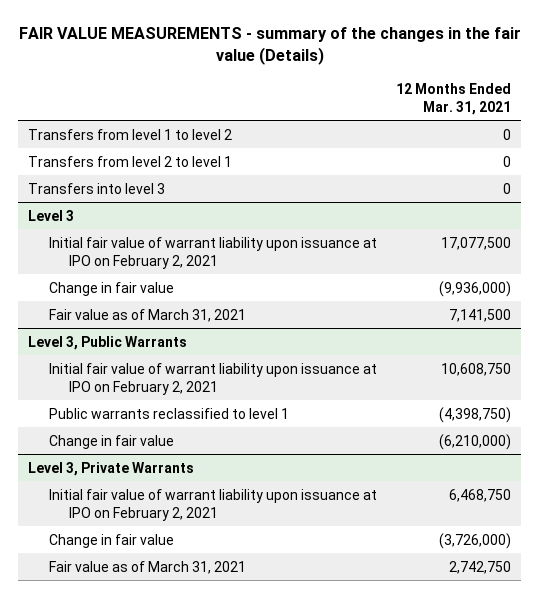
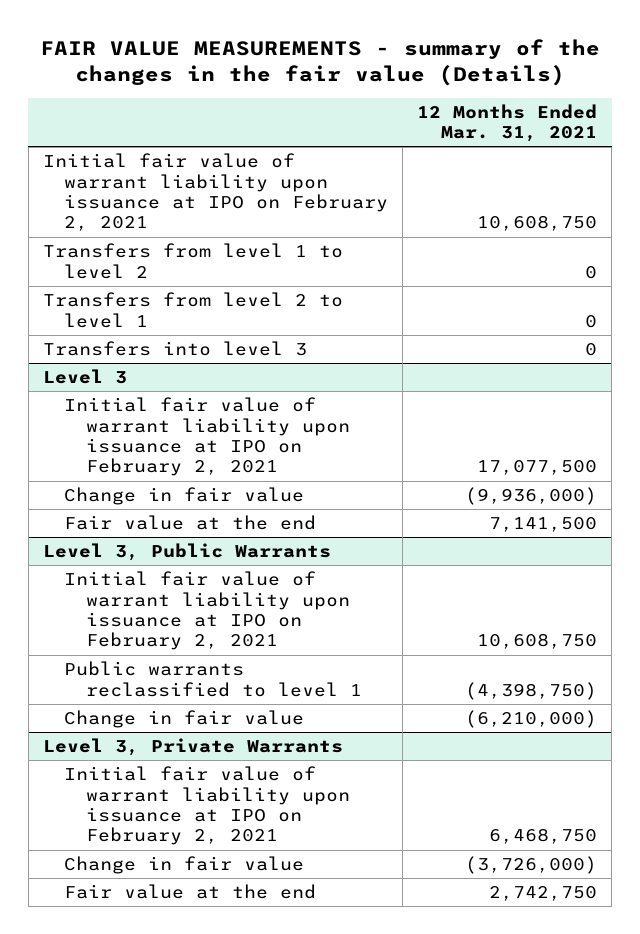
none -> [42,153,389,232] Initial fair value of warrant liability upon issuance at IPO on February 2, 2021
[48,308,246,322] Fair value as of March 31, 2021 -> [64,515,317,531] Fair value at the end
[48,560,246,574] Fair value as of March 31, 2021 -> [64,884,317,900] Fair value at the end

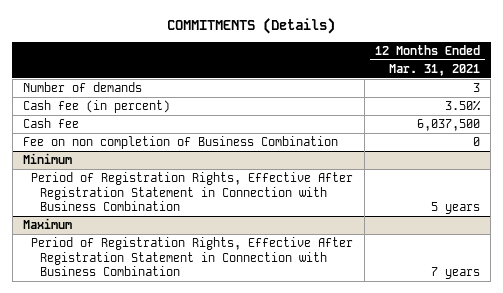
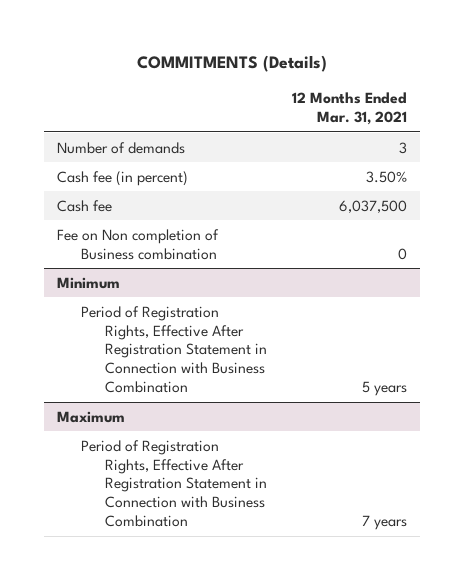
[22,135,338,149] Fee on non completion of Business Combination -> [56,228,219,260] Fee on Non completion of Business combination

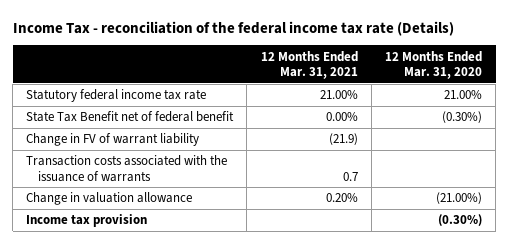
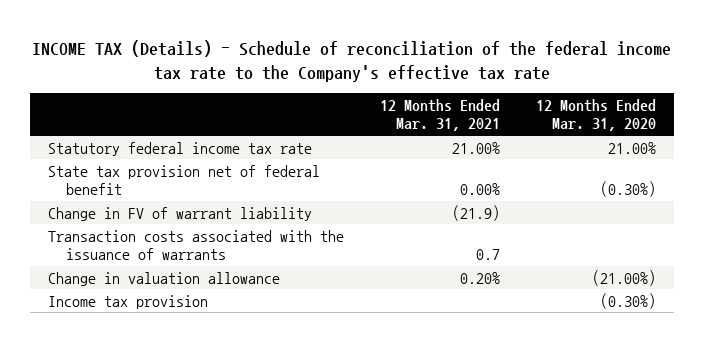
[12,20,454,36] Income Tax - reconciliation of the federal income tax rate (Details) -> [32,39,672,82] INCOME TAX (Details) - Schedule of reconciliation of the federal income tax rate to the Company's effective tax rate
[26,111,235,123] State Tax Benefit net of federal benefit -> [48,164,321,196] State tax provision net of federal benefit

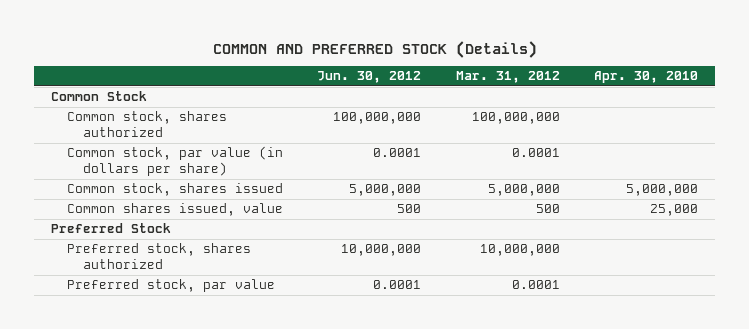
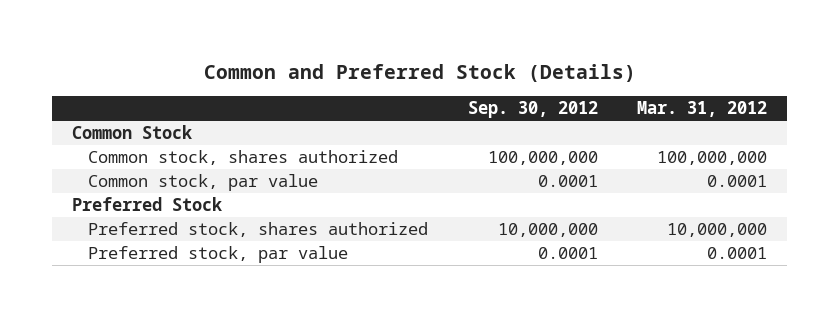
[212,40,537,58] COMMON AND PREFERRED STOCK (Details) -> [203,63,636,82] Common and Preferred Stock (Details)
[317,71,422,84] Jun. 30, 2012 -> none
[594,71,699,84] Apr. 30, 2010 -> none
none -> [467,101,598,119] Sep. 30, 2012
[67,183,284,197] Common stock, shares issued -> none
[67,203,284,217] Common shares issued, value -> none
[67,146,284,177] Common stock, par value (in dollars per share) -> [88,174,319,192] Common stock, par value

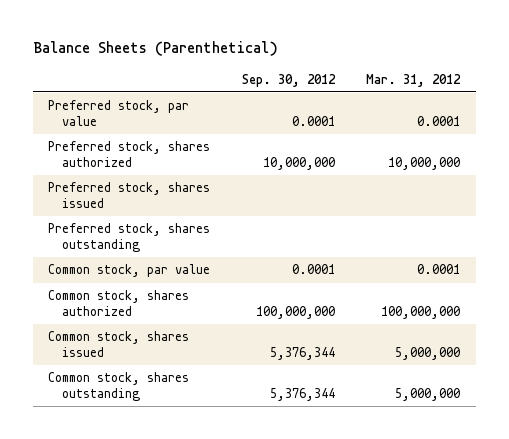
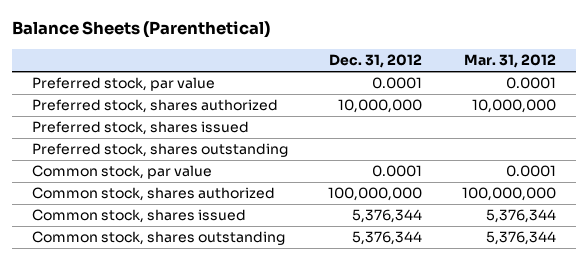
[241,73,336,87] Sep. 30, 2012 -> none
none -> [328,54,422,69] Dec. 31, 2012
[395,347,461,361] 5,000,000 -> [485,209,556,224] 5,376,344
[395,388,461,402] 5,000,000 -> [485,231,556,246] 5,376,344

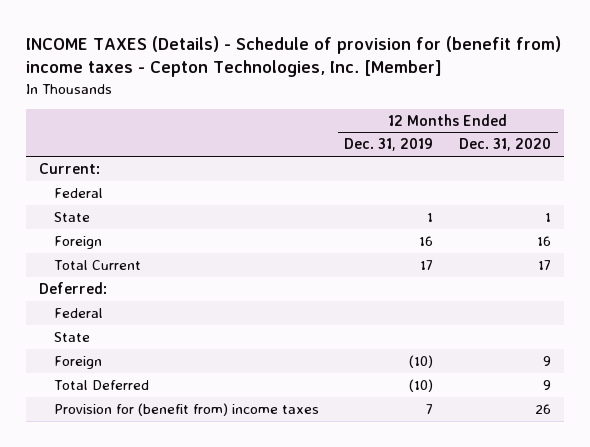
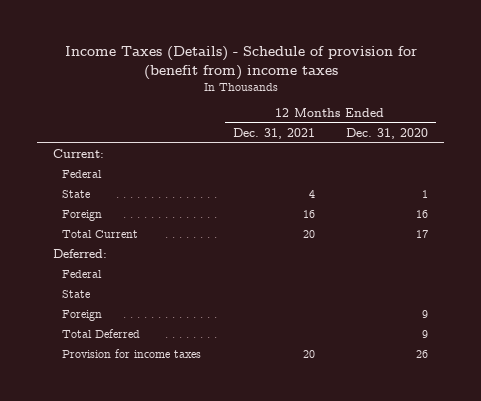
[25,35,561,78] INCOME TAXES (Details) - Schedule of provision for (benefit from) income taxes - Cepton Technologies, Inc. [Member] -> [64,45,417,80] Income Taxes (Details) - Schedule of provision for (benefit from) income taxes
[344,138,434,152] Dec. 31, 2019 -> none
none -> [232,127,315,139] Dec. 31, 2021
[53,402,319,416] Provision for (benefit from) income taxes -> [61,349,201,359] Provision for income taxes

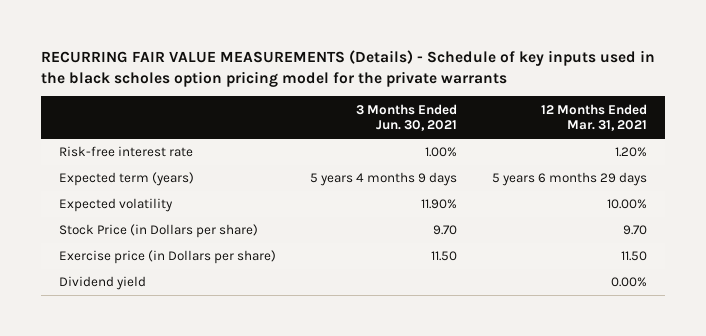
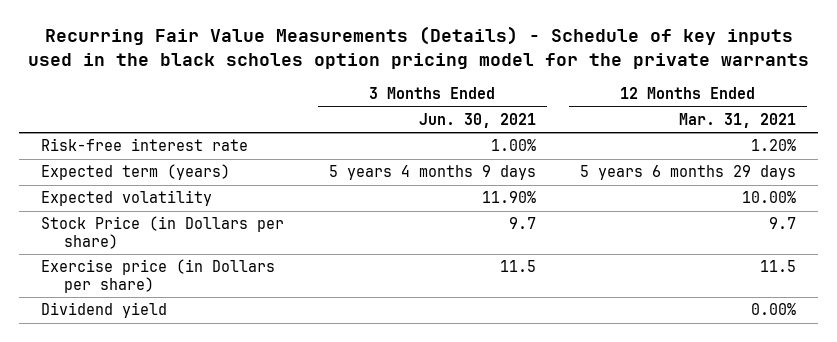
[41,49,656,87] RECURRING FAIR VALUE MEASUREMENTS (Details) - Schedule of key inputs used in the black scholes option pricing model for the private warrants -> [27,26,809,69] Recurring Fair Value Measurements (Details) - Schedule of key inputs used in the black scholes option pricing model for the private warrants
[433,225,458,236] 9.70 -> [508,217,536,230] 9.7
[623,225,648,236] 9.70 -> [769,217,797,230] 9.7
[431,251,458,262] 11.50 -> [499,260,536,273] 11.5
[621,251,648,262] 11.50 -> [760,260,797,273] 11.5

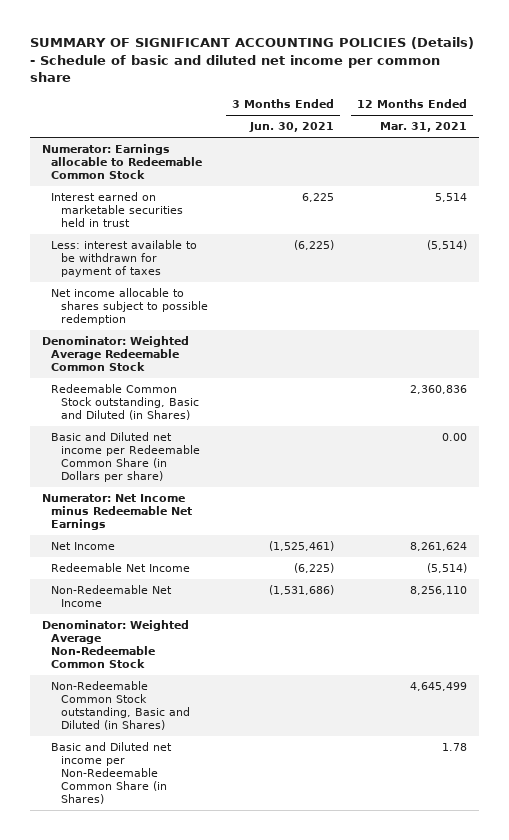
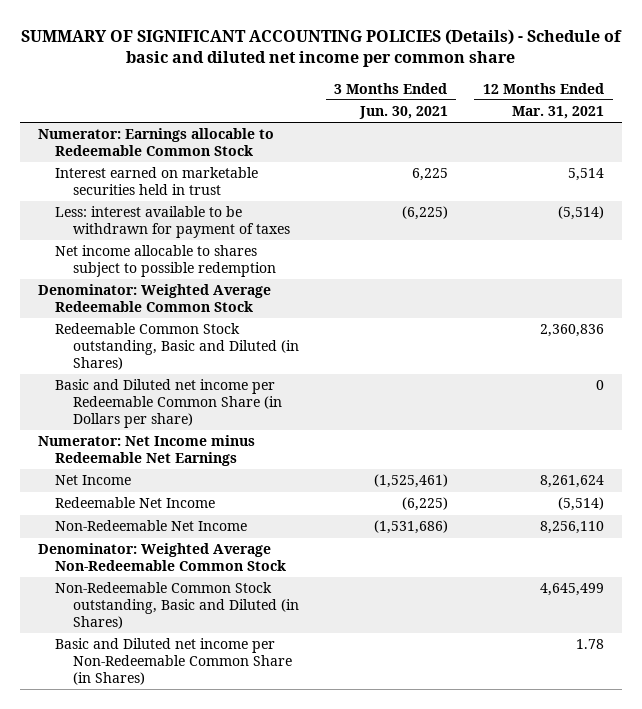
[442,433,468,442] 0.00 -> [596,380,605,391] 0

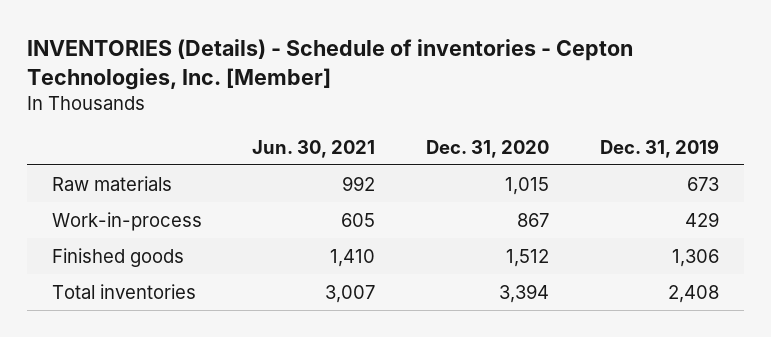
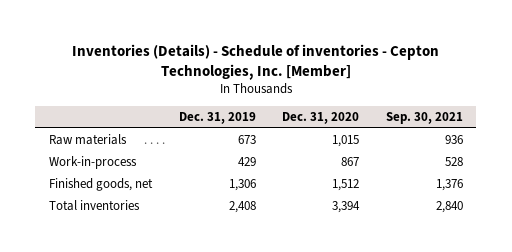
[26,38,633,90] INVENTORIES (Details) - Schedule of inventories - Cepton Technologies, Inc. [Member] -> [71,43,439,80] Inventories (Details) - Schedule of inventories - Cepton Technologies, Inc. [Member]
[252,139,376,158] Jun. 30, 2021 -> none
none -> [386,112,464,125] Sep. 30, 2021
[51,247,184,267] Finished goods -> [48,178,153,192] Finished goods, net

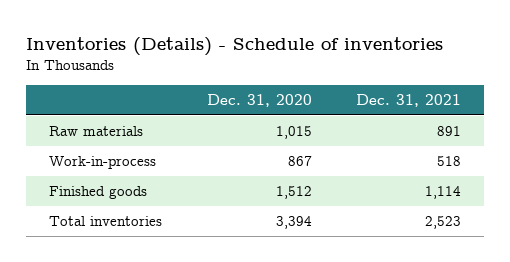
[71,43,439,80] Inventories (Details) - Schedule of inventories - Cepton Technologies, Inc. [Member] -> [26,36,444,56] Inventories (Details) - Schedule of inventories
[178,112,256,125] Dec. 31, 2019 -> none
[386,112,464,125] Sep. 30, 2021 -> none
none -> [356,94,462,108] Dec. 31, 2021
[48,178,153,192] Finished goods, net -> [48,186,147,200] Finished goods

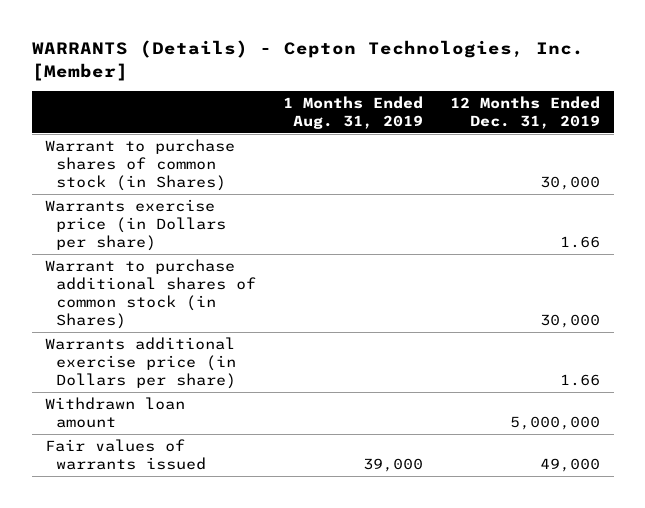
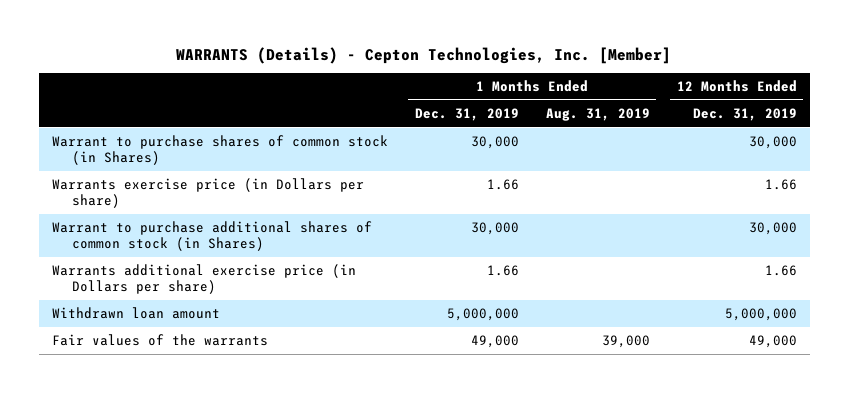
none -> [414,108,519,122] Dec. 31, 2019
[45,438,207,470] Fair values of warrants issued -> [52,334,269,347] Fair values of the warrants

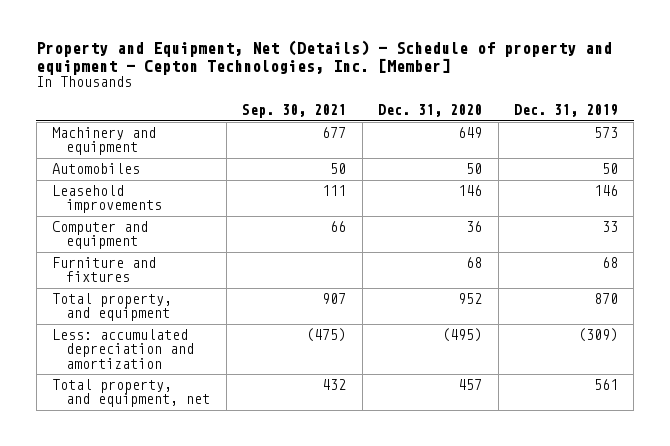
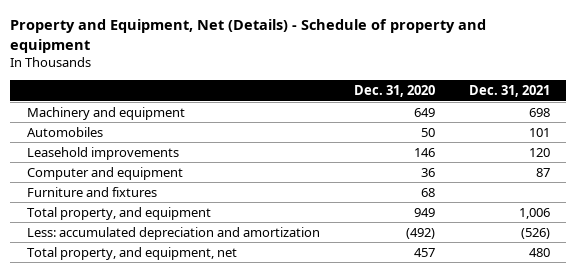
[36,39,613,75] Property and Equipment, Net (Details) - Schedule of property and equipment - Cepton Technologies, Inc. [Member] -> [10,19,487,54] Property and Equipment, Net (Details) - Schedule of property and equipment
[242,104,347,119] Sep. 30, 2021 -> none
[513,104,618,118] Dec. 31, 2019 -> none
none -> [468,85,550,98] Dec. 31, 2021
[458,293,483,305] 952 -> [413,207,435,217] 949
[442,328,483,343] (495) -> [405,227,435,239] (492)

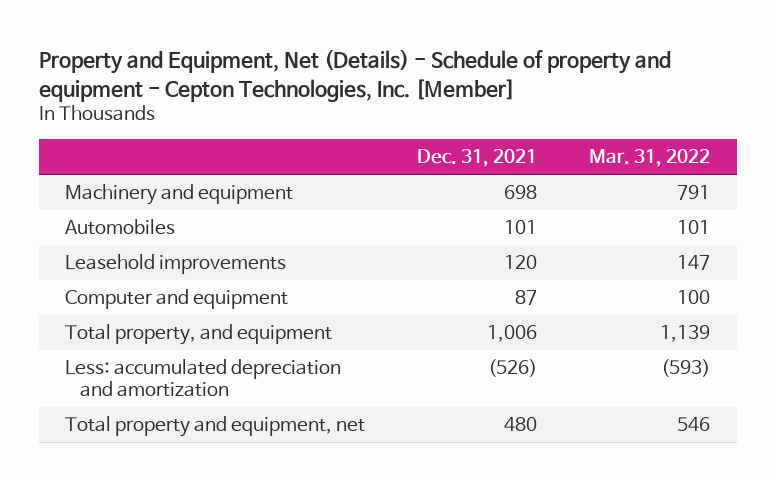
[10,19,487,54] Property and Equipment, Net (Details) - Schedule of property and equipment -> [39,49,672,102] Property and Equipment, Net (Details) - Schedule of property and equipment - Cepton Technologies, Inc. [Member]
[353,85,435,98] Dec. 31, 2020 -> none
none -> [589,149,711,168] Mar. 31, 2022
[27,186,158,197] Furniture and fixtures -> none
[27,246,238,260] Total property, and equipment, net -> [65,416,366,438] Total property and equipment, net

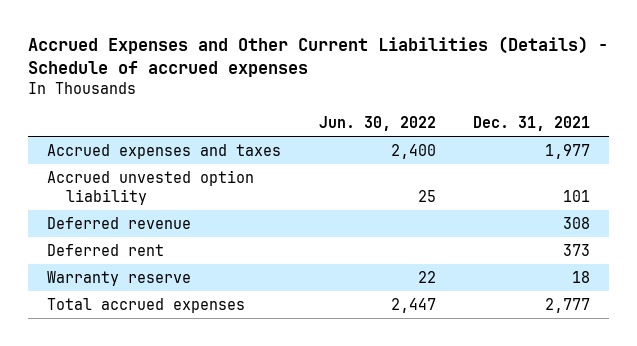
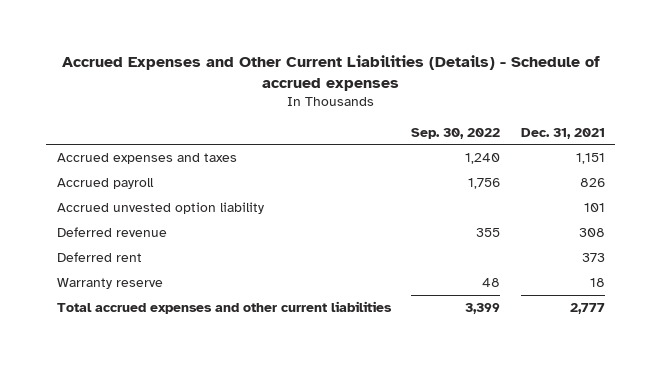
[318,115,436,131] Jun. 30, 2022 -> none
none -> [411,127,501,139] Sep. 30, 2022
[545,144,591,160] 1,977 -> [576,152,606,164] 1,151
none -> [56,177,154,189] Accrued payroll
[47,298,246,314] Total accrued expenses -> [56,300,392,314] Total accrued expenses and other current liabilities

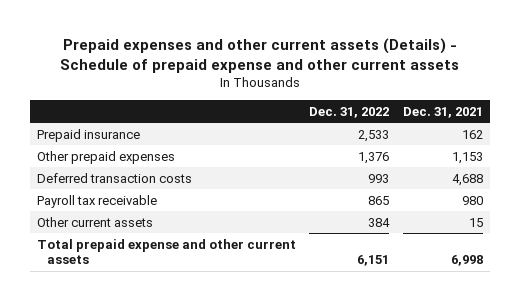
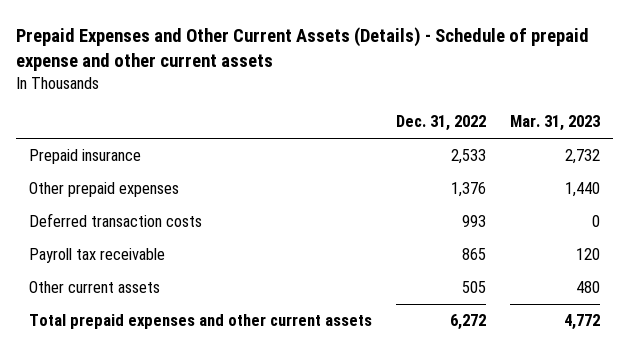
[59,37,459,73] Prepaid expenses and other current assets (Details) - Schedule of prepaid expense and other current assets -> [16,26,590,71] Prepaid Expenses and Other Current Assets (Details) - Schedule of prepaid expense and other current assets
[403,106,484,118] Dec. 31, 2021 -> none
none -> [510,115,601,132] Mar. 31, 2023
[368,217,391,227] 384 -> [462,281,487,294] 505
[36,238,296,265] Total prepaid expense and other current assets -> [28,314,372,330] Total prepaid expenses and other current assets
[357,255,390,267] 6,151 -> [450,314,487,331] 6,272

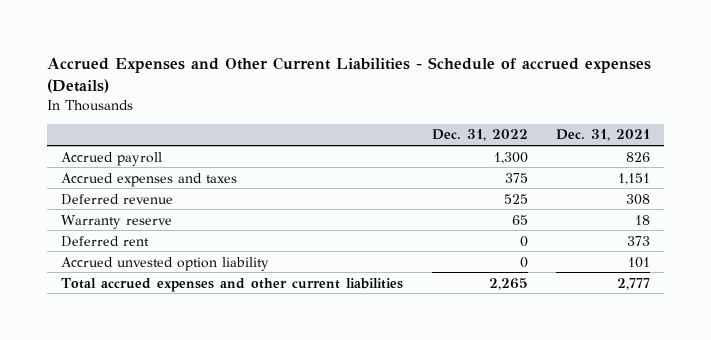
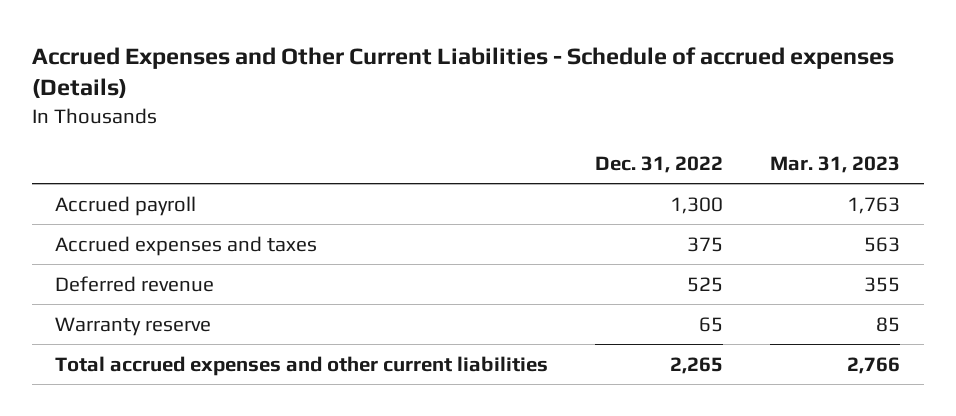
[555,129,650,142] Dec. 31, 2021 -> none
none -> [770,156,901,174] Mar. 31, 2023
[61,235,150,247] Deferred rent -> none
[61,256,270,271] Accrued unvested option liability -> none

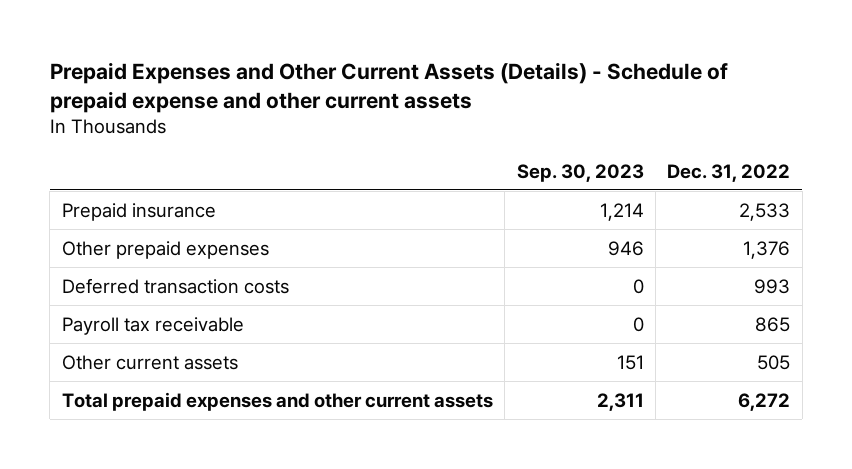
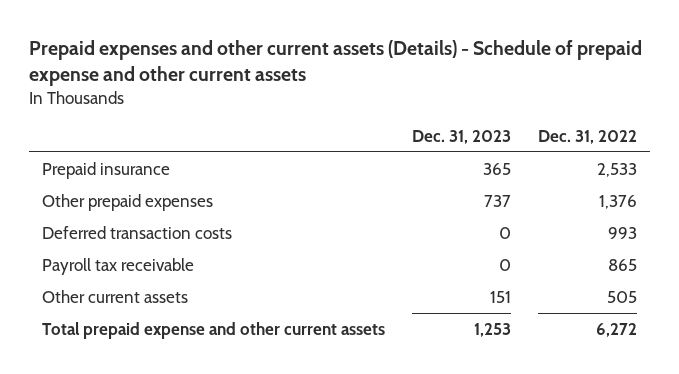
[49,61,728,113] Prepaid Expenses and Other Current Assets (Details) - Schedule of prepaid expense and other current assets -> [28,39,642,86] Prepaid expenses and other current assets (Details) - Schedule of prepaid expense and other current assets
[516,163,644,182] Sep. 30, 2023 -> none
none -> [411,129,511,144] Dec. 31, 2023
[61,391,493,411] Total prepaid expenses and other current assets -> [42,321,386,339] Total prepaid expense and other current assets

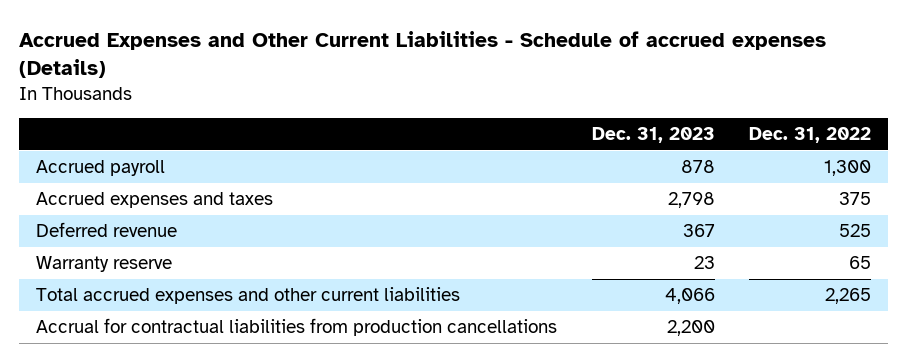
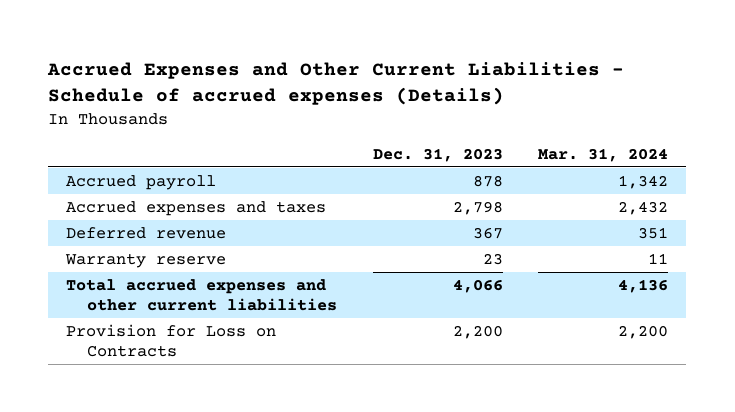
[749,127,872,144] Dec. 31, 2022 -> none
none -> [538,147,669,162] Mar. 31, 2024
[35,318,557,337] Accrual for contractual liabilities from production cancellations -> [66,323,277,357] Provision for Loss on Contracts

